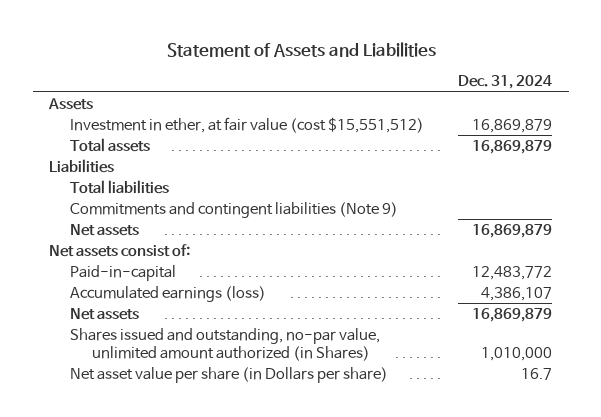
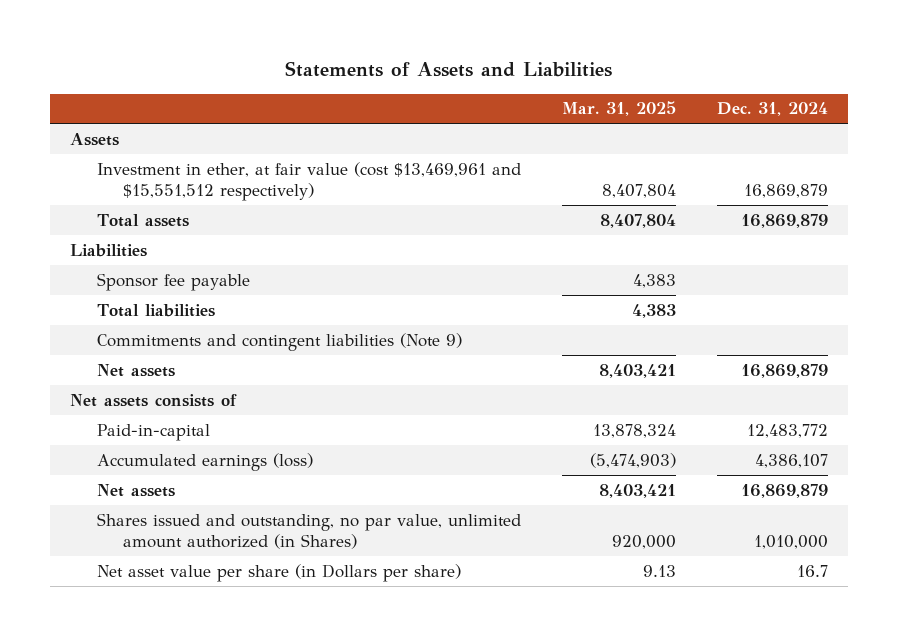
[166,41,436,57] Statement of Assets and Liabilities -> [284,61,612,78] Statements of Assets and Liabilities
none -> [561,101,676,117] Mar. 31, 2025
[70,117,425,134] Investment in ether, at fair value (cost $15,551,512) -> [96,161,521,201] Investment in ether, at fair value (cost $13,469,961 and $15,551,512 respectively)
none -> [96,272,250,291] Sponsor fee payable
[49,244,191,258] Net assets consist of: -> [70,393,238,407] Net assets consists of
[70,328,381,361] Shares issued and outstanding, no-par value, unlimited amount authorized (in Shares) -> [96,512,521,549] Shares issued and outstanding, no par value, unlimited amount authorized (in Shares)

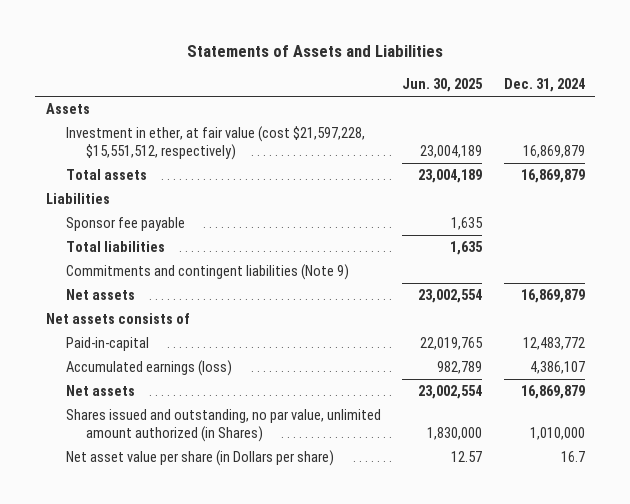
[561,101,676,117] Mar. 31, 2025 -> none
none -> [402,78,484,93] Jun. 30, 2025
[96,161,521,201] Investment in ether, at fair value (cost $13,469,961 and $15,551,512 respectively) -> [65,126,365,160] Investment in ether, at fair value (cost $21,597,228, $15,551,512, respectively)

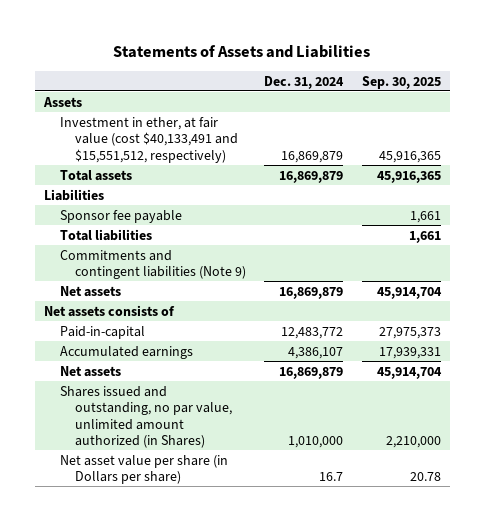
[402,78,484,93] Jun. 30, 2025 -> none
none -> [361,75,441,89] Sep. 30, 2025
[65,126,365,160] Investment in ether, at fair value (cost $21,597,228, $15,551,512, respectively) -> [59,116,239,163] Investment in ether, at fair value (cost $40,133,491 and $15,551,512, respectively)
[65,360,232,377] Accumulated earnings (loss) -> [59,345,193,359] Accumulated earnings

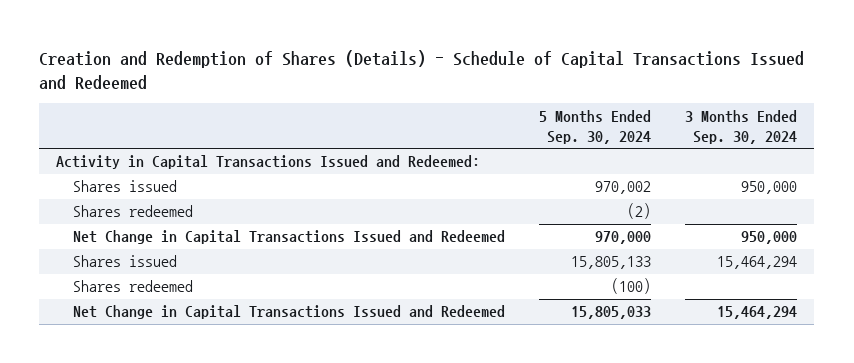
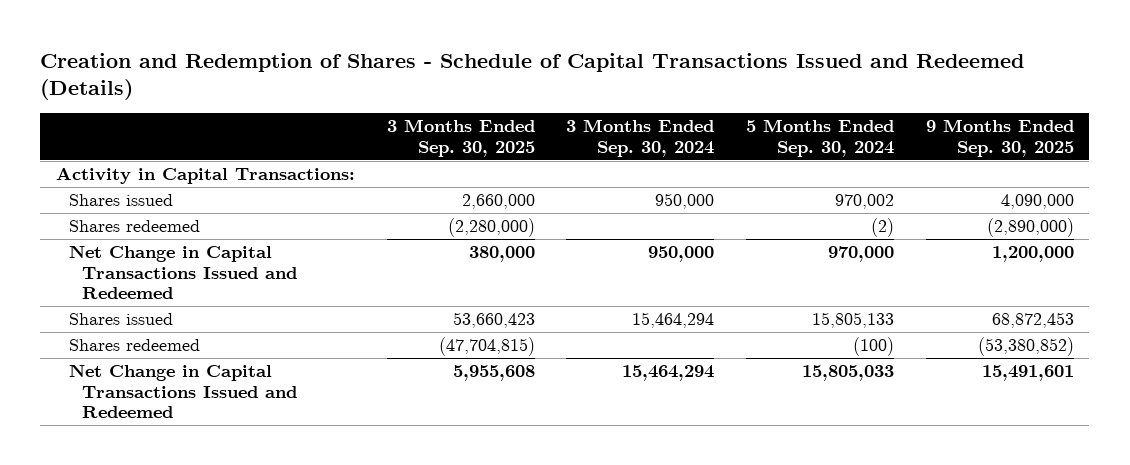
[39,49,805,89] Creation and Redemption of Shares (Details) - Schedule of Capital Transactions Issued and Redeemed -> [40,52,1025,101] Creation and Redemption of Shares - Schedule of Capital Transactions Issued and Redeemed (Details)
none -> [386,119,535,157] 3 Months Ended Sep. 30, 2025
none -> [925,119,1074,157] 9 Months Ended Sep. 30, 2025
[56,155,481,170] Activity in Capital Transactions Issued and Redeemed: -> [56,167,356,185] Activity in Capital Transactions:

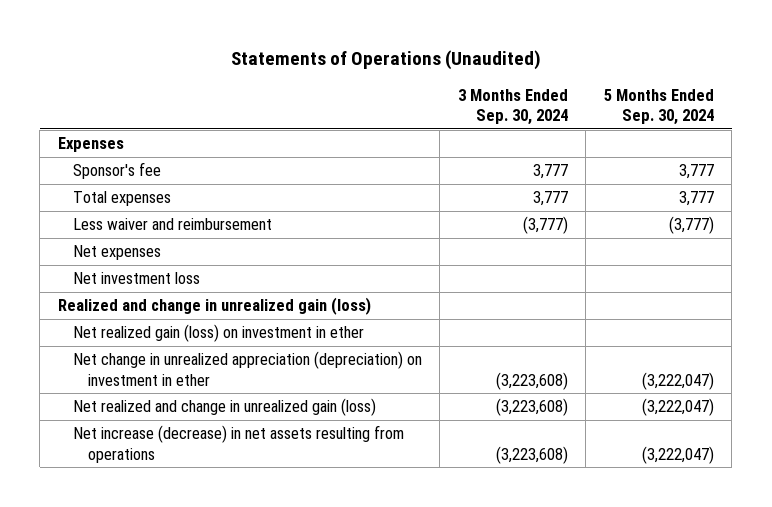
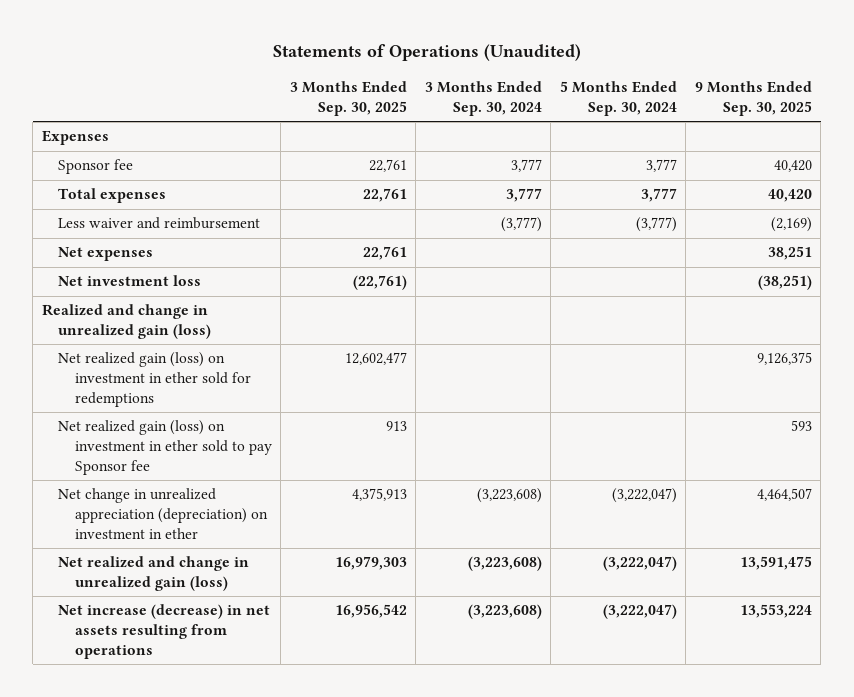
none -> [289,81,407,116] 3 Months Ended Sep. 30, 2025
none -> [694,81,812,116] 9 Months Ended Sep. 30, 2025
[72,162,161,180] Sponsor's fee -> [58,159,134,175] Sponsor fee
[72,324,364,343] Net realized gain (loss) on investment in ether -> [58,352,251,407] Net realized gain (loss) on investment in ether sold for redemptions
none -> [58,420,272,475] Net realized gain (loss) on investment in ether sold to pay Sponsor fee

